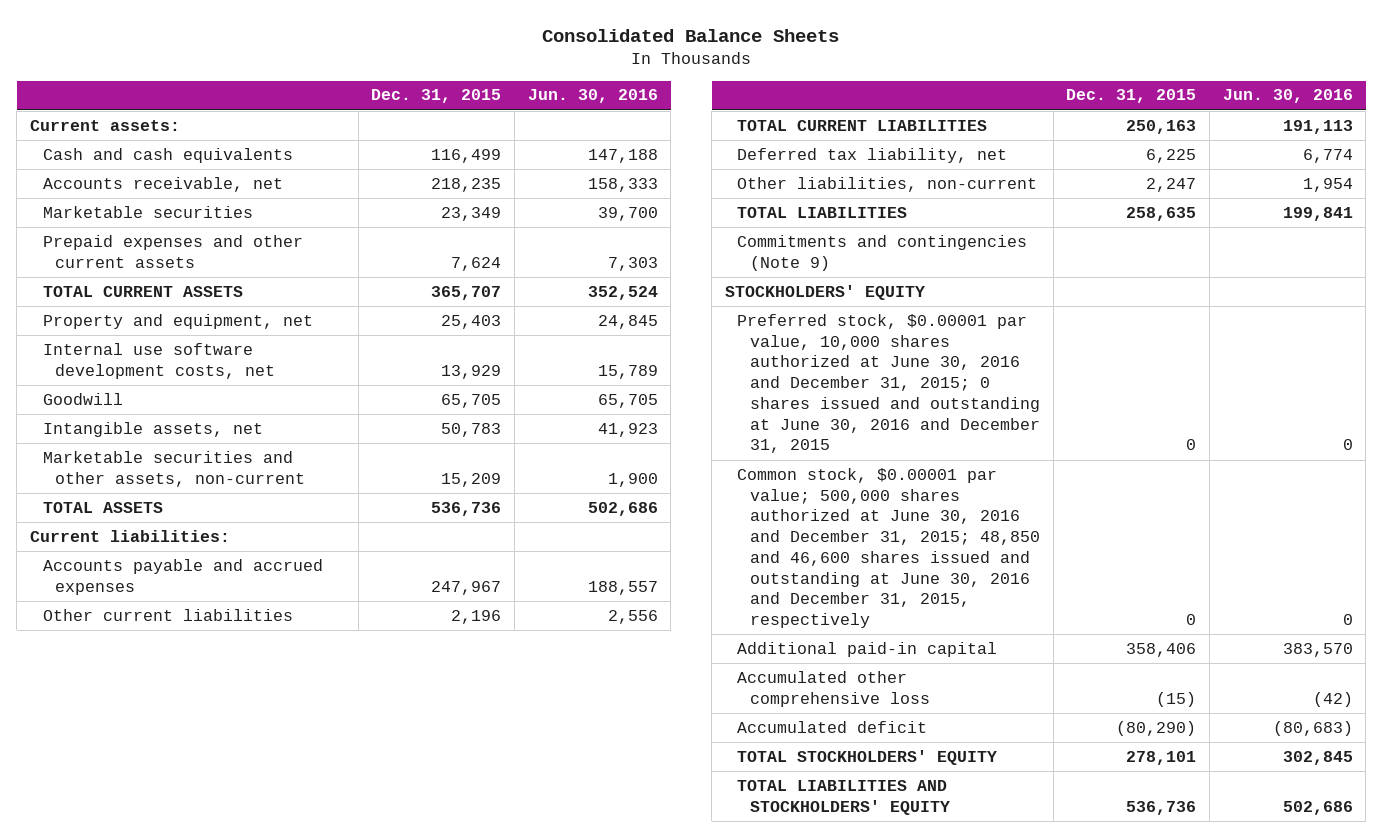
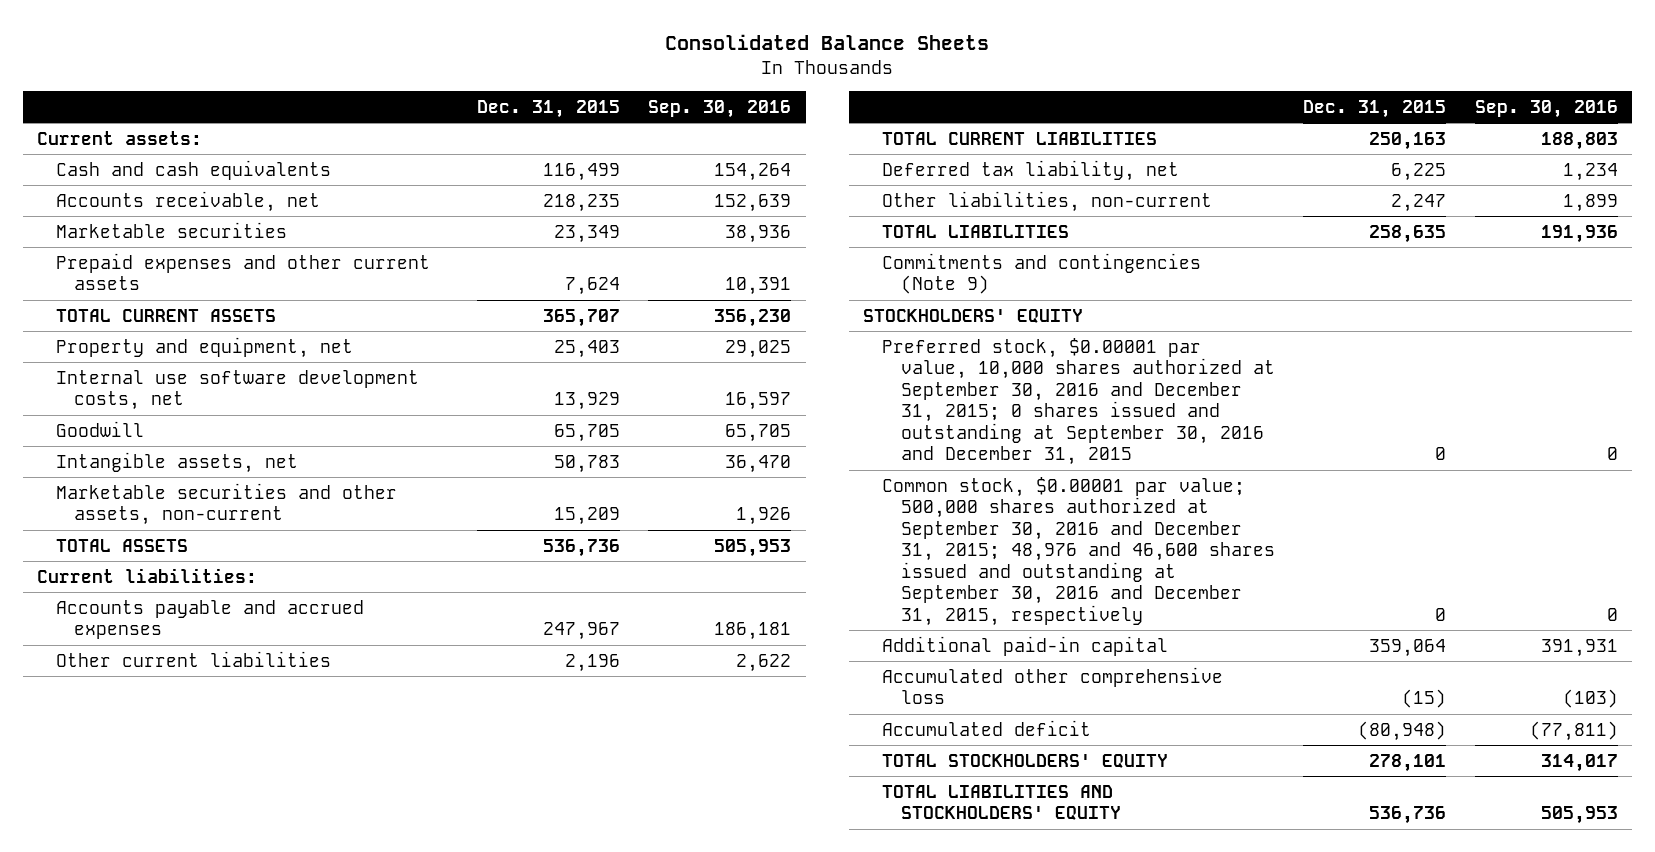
[527,89,658,104] Jun. 30, 2016 -> none
none -> [648,99,792,118] Sep. 30, 2016
[737,313,1041,454] Preferred stock, $0.00001 par value, 10,000 shares authorized at June 30, 2016 and December 31, 2015; 0 shares issued and outstanding at June 30, 2016 and December 31, 2015 -> [882,337,1275,466] Preferred stock, $0.00001 par value, 10,000 shares authorized at September 30, 2016 and December 31, 2015; 0 shares issued and outstanding at September 30, 2016 and December 31, 2015
[737,467,1041,629] Common stock, $0.00001 par value; 500,000 shares authorized at June 30, 2016 and December 31, 2015; 48,850 and 46,600 shares issued and outstanding at June 30, 2016 and December 31, 2015, respectively -> [882,476,1275,626] Common stock, $0.00001 par value; 500,000 shares authorized at September 30, 2016 and December 31, 2015; 48,976 and 46,600 shares issued and outstanding at September 30, 2016 and December 31, 2015, respectively
[1126,642,1197,657] 358,406 -> [1369,638,1447,657] 359,064
[1116,720,1197,736] (80,290) -> [1358,720,1447,741] (80,948)

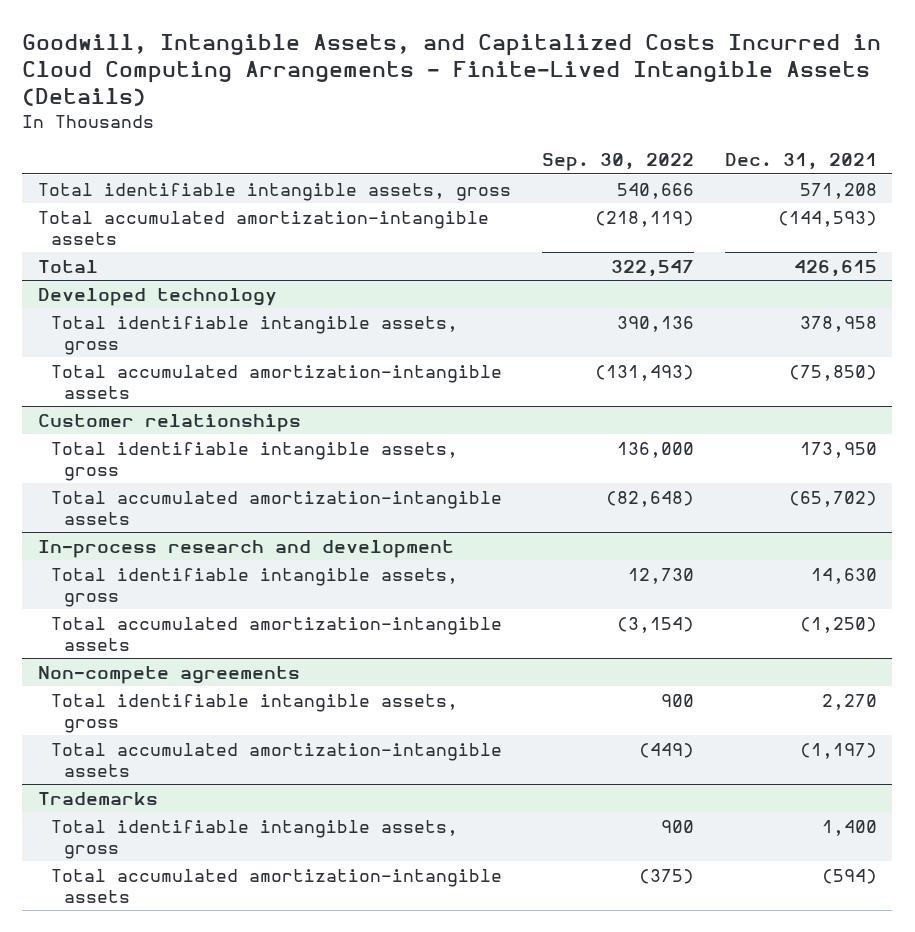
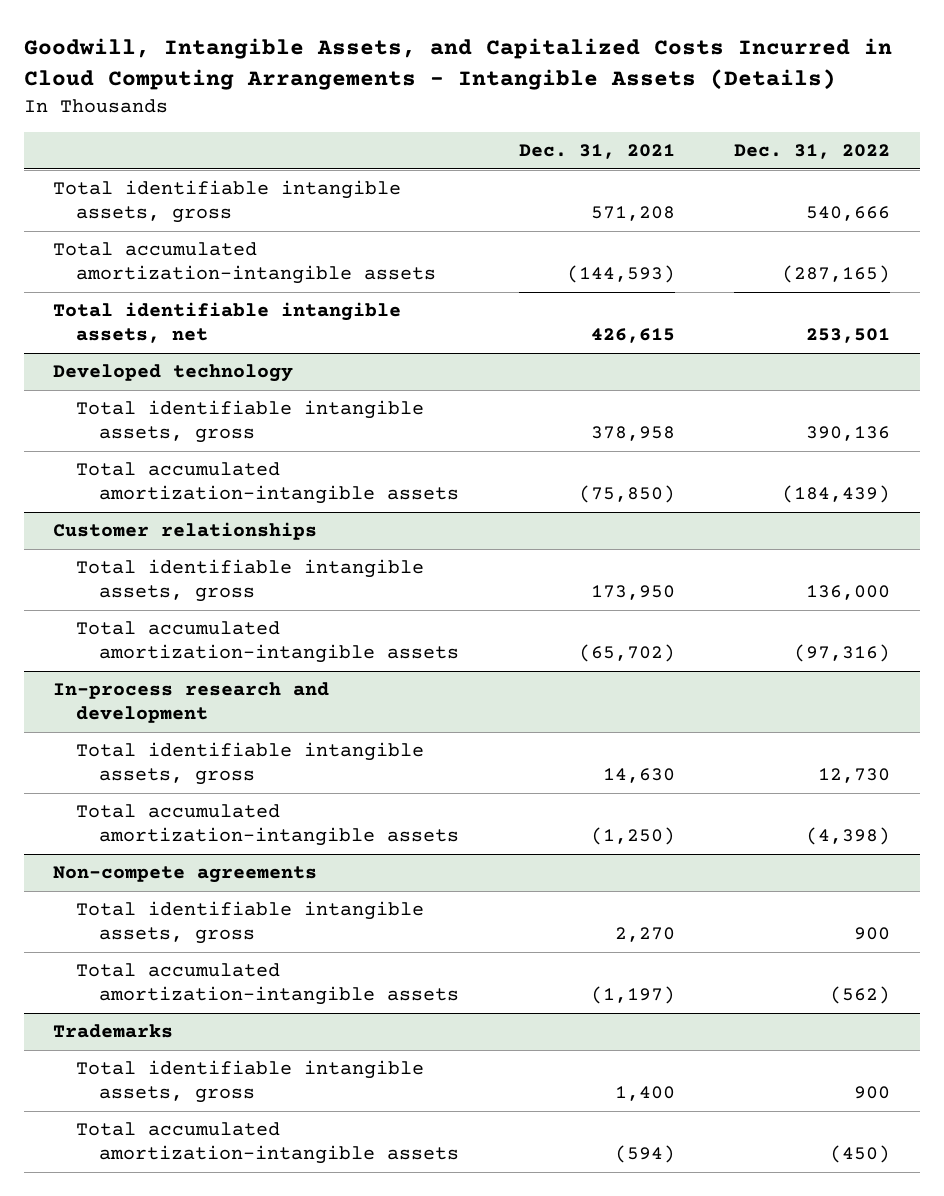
[22,33,882,107] Goodwill, Intangible Assets, and Capitalized Costs Incurred in Cloud Computing Arrangements - Finite-Lived Intangible Assets (Details) -> [23,38,892,91] Goodwill, Intangible Assets, and Capitalized Costs Incurred in Cloud Computing Arrangements - Intangible Assets (Details)
[541,153,694,172] Sep. 30, 2022 -> none
none -> [734,144,891,160] Dec. 31, 2022
[37,259,98,273] Total -> [53,302,402,344] Total identifiable intangible assets, net

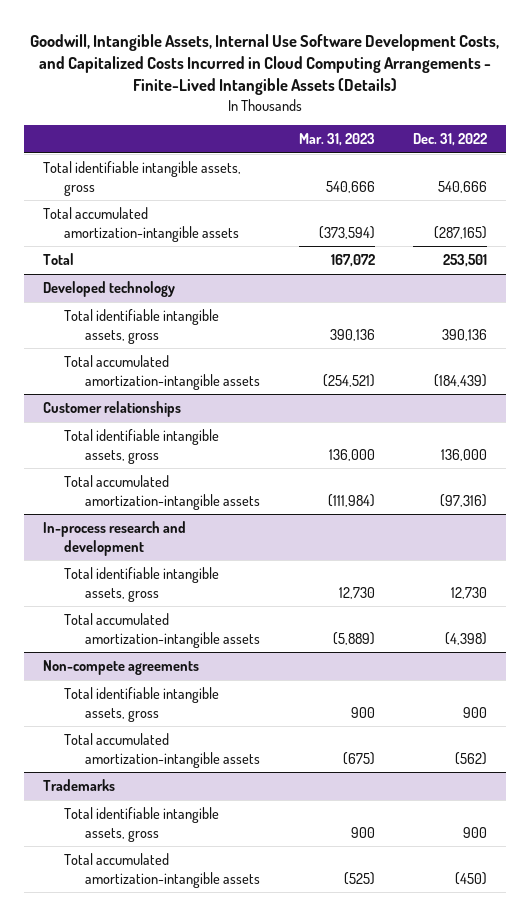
[23,38,892,91] Goodwill, Intangible Assets, and Capitalized Costs Incurred in Cloud Computing Arrangements - Intangible Assets (Details) -> [30,33,500,96] Goodwill, Intangible Assets, Internal Use Software Development Costs, and Capitalized Costs Incurred in Cloud Computing Arrangements - Finite-Lived Intangible Assets (Details)
[518,144,675,160] Dec. 31, 2021 -> none
none -> [298,133,375,147] Mar. 31, 2023
[53,302,402,344] Total identifiable intangible assets, net -> [43,253,75,266] Total

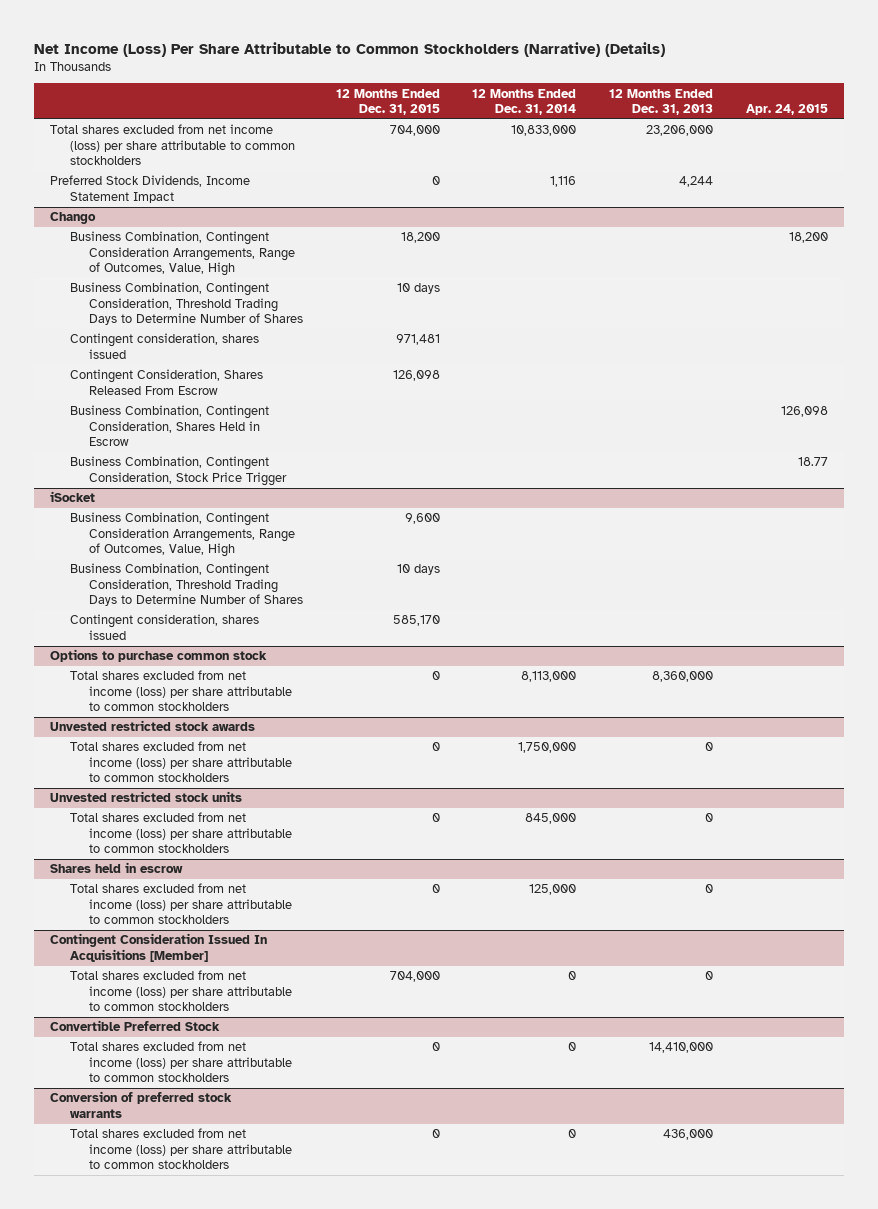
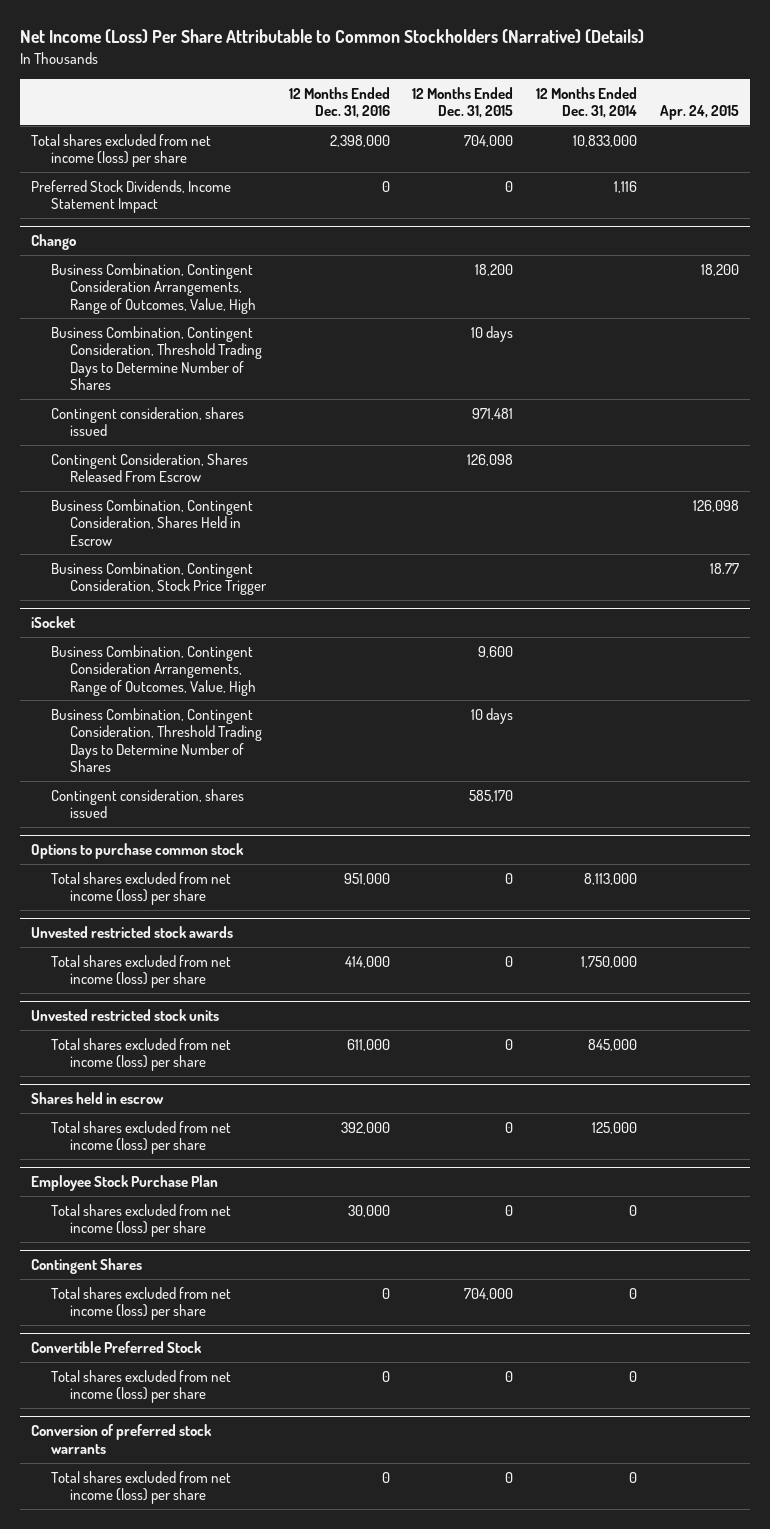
[609,88,714,116] 12 Months Ended Dec. 31, 2013 -> none
none -> [288,86,390,119] 12 Months Ended Dec. 31, 2016
[50,124,295,166] Total shares excluded from net income (loss) per share attributable to common stockholders -> [31,133,212,168] Total shares excluded from net income (loss) per share
[69,670,293,712] Total shares excluded from net income (loss) per share attributable to common stockholders -> [50,871,231,906] Total shares excluded from net income (loss) per share
[69,741,293,783] Total shares excluded from net income (loss) per share attributable to common stockholders -> [50,954,231,989] Total shares excluded from net income (loss) per share
[69,812,293,854] Total shares excluded from net income (loss) per share attributable to common stockholders -> [50,1037,231,1072] Total shares excluded from net income (loss) per share
[50,933,268,962] Contingent Consideration Issued In Acquisitions [Member] -> none
[69,883,293,925] Total shares excluded from net income (loss) per share attributable to common stockholders -> [50,1120,231,1155] Total shares excluded from net income (loss) per share
none -> [31,1175,219,1192] Employee Stock Purchase Plan
[69,970,293,1012] Total shares excluded from net income (loss) per share attributable to common stockholders -> [50,1203,231,1238] Total shares excluded from net income (loss) per share
[389,971,440,983] 704,000 -> [505,1204,514,1216] 0
none -> [31,1258,143,1275] Contingent Shares
none -> [50,1286,231,1321] Total shares excluded from net income (loss) per share
[69,1041,293,1083] Total shares excluded from net income (loss) per share attributable to common stockholders -> [50,1369,231,1404] Total shares excluded from net income (loss) per share
[69,1128,293,1170] Total shares excluded from net income (loss) per share attributable to common stockholders -> [50,1470,231,1505] Total shares excluded from net income (loss) per share

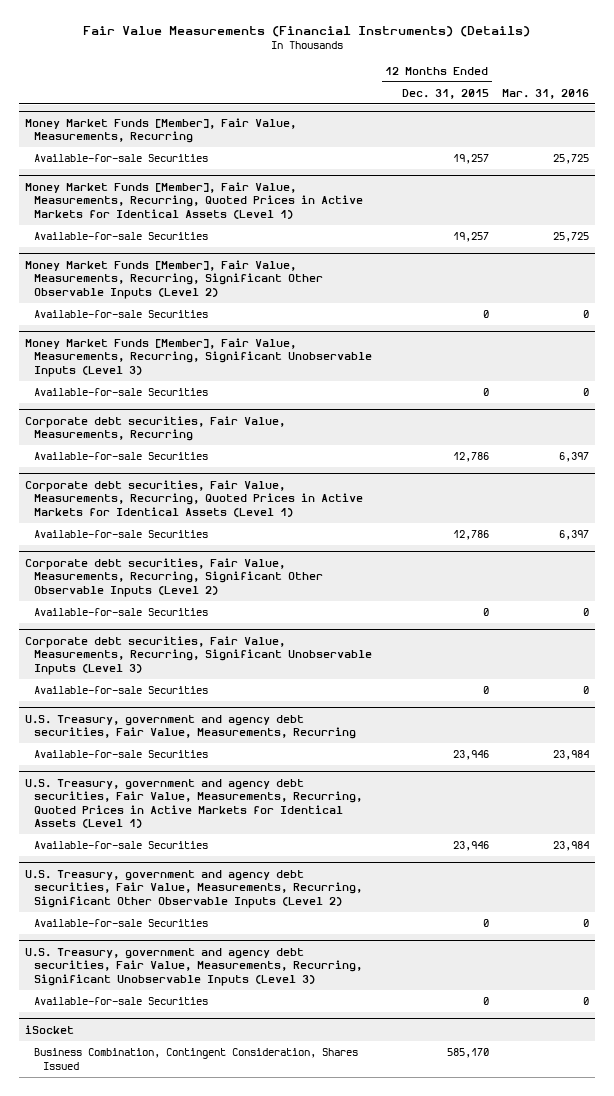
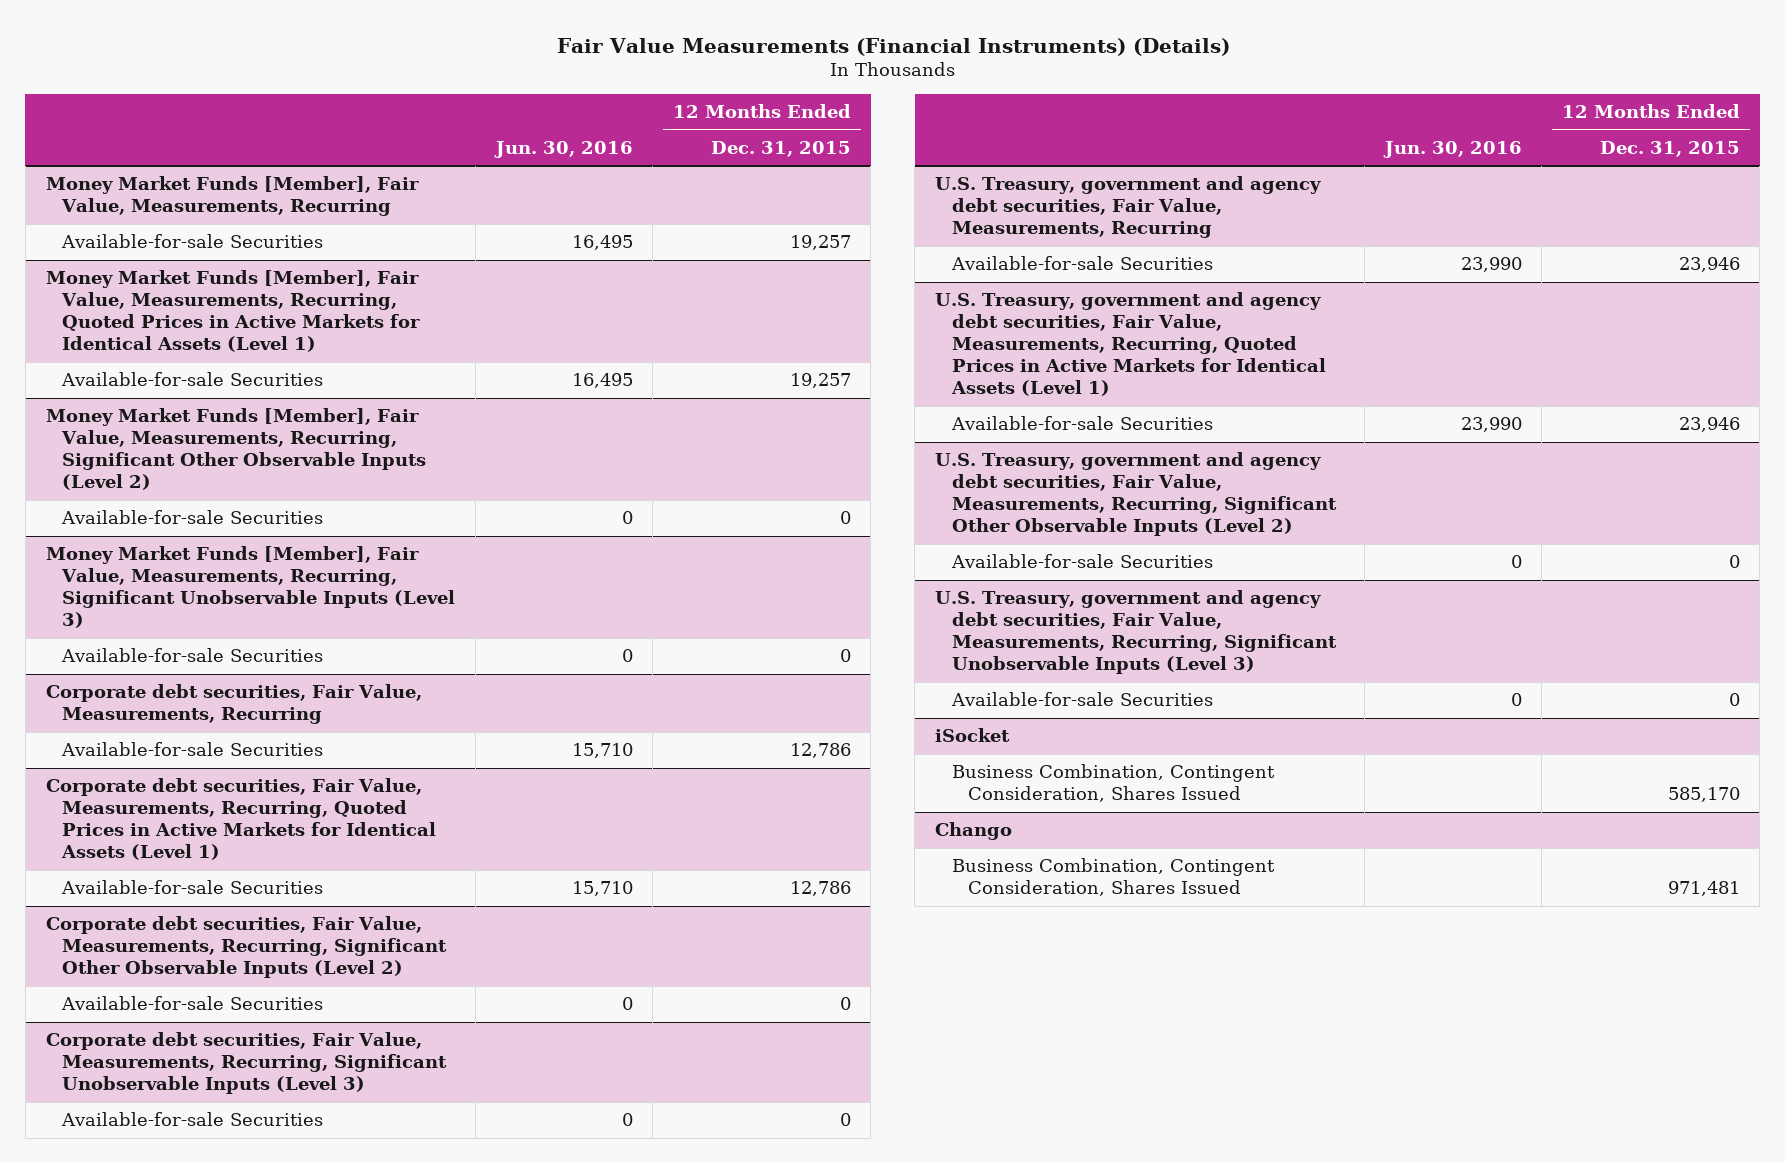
[501,88,589,99] Mar. 31, 2016 -> none
none -> [493,140,633,158] Jun. 30, 2016
none -> [934,822,1012,841] Chango
none -> [951,858,1275,897] Business Combination, Contingent Consideration, Shares Issued

